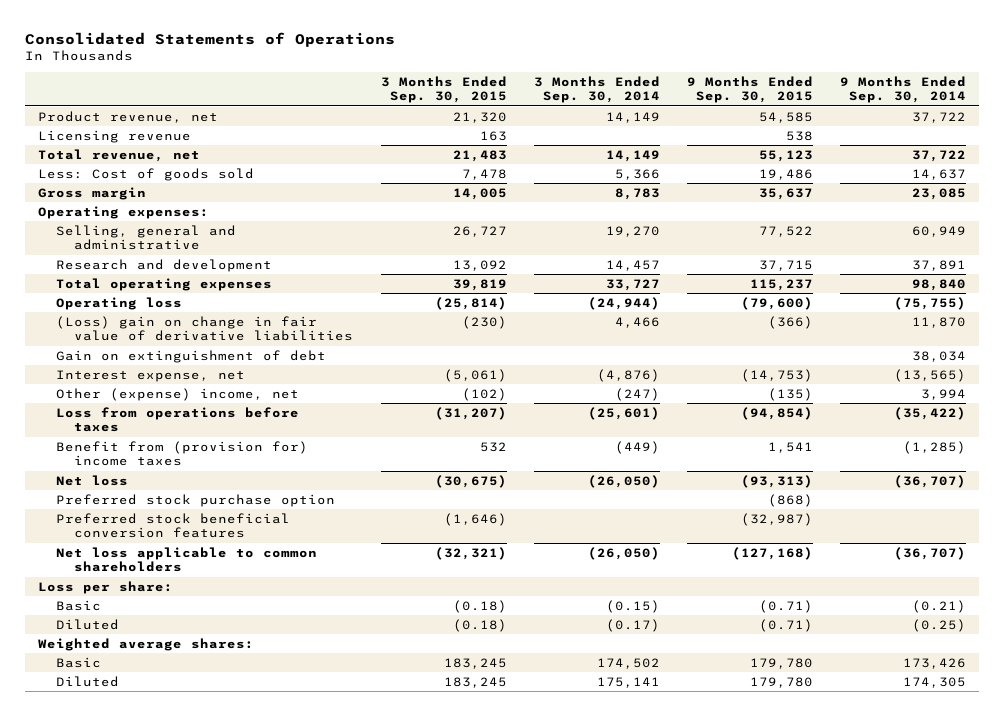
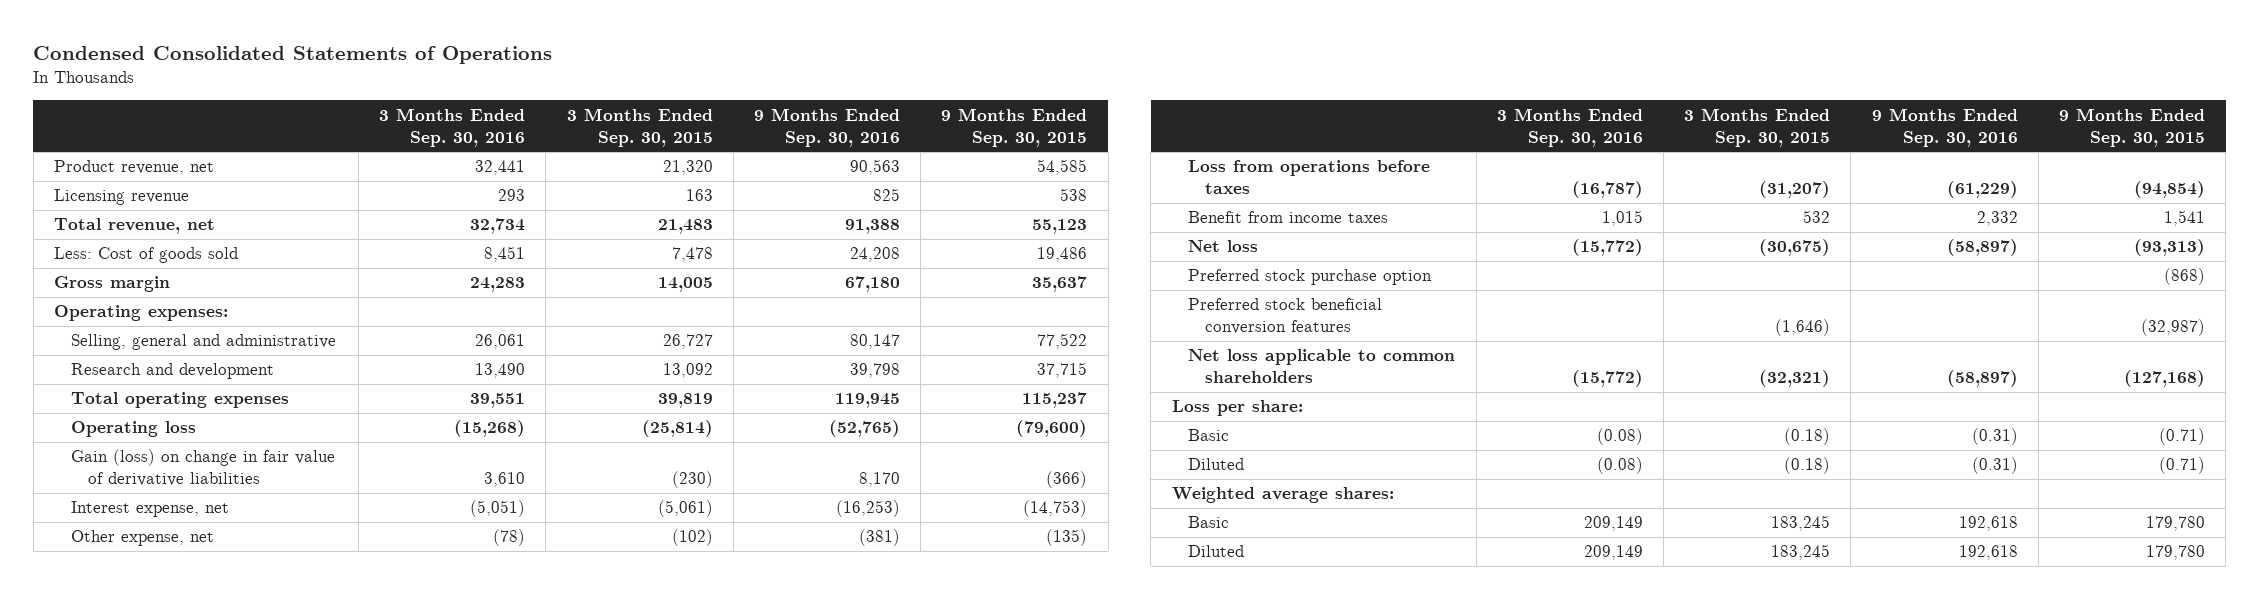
[24,31,395,47] Consolidated Statements of Operations -> [33,46,553,65] Condensed Consolidated Statements of Operations
[533,75,660,104] 3 Months Ended Sep. 30, 2014 -> none
[839,75,966,104] 9 Months Ended Sep. 30, 2014 -> none
none -> [379,107,526,147] 3 Months Ended Sep. 30, 2016
none -> [754,107,901,147] 9 Months Ended Sep. 30, 2016
[56,349,327,363] Gain on extinguishment of debt -> none
[56,315,354,342] (Loss) gain on change in fair value of derivative liabilities -> [70,449,335,487] Gain (loss) on change in fair value of derivative liabilities
[56,387,300,401] Other (expense) income, net -> [70,530,214,547] Other expense, net
[56,440,309,467] Benefit from (provision for) income taxes -> [1188,211,1389,224] Benefit from income taxes

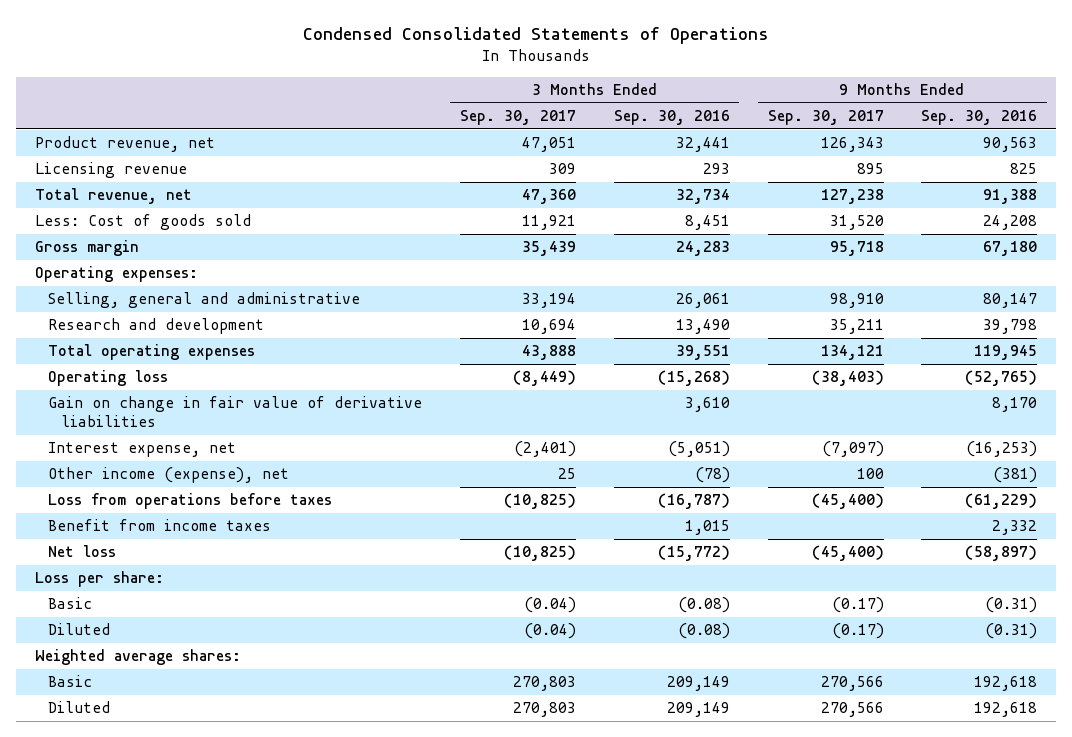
[566,107,713,147] 3 Months Ended Sep. 30, 2015 -> none
[941,107,1088,147] 9 Months Ended Sep. 30, 2015 -> none
none -> [459,110,576,126] Sep. 30, 2017
none -> [767,110,884,126] Sep. 30, 2017
[70,449,335,487] Gain (loss) on change in fair value of derivative liabilities -> [48,396,423,428] Gain on change in fair value of derivative liabilities
[70,530,214,547] Other expense, net -> [48,467,290,484] Other income (expense), net
[1188,269,1433,286] Preferred stock purchase option -> none
[1188,298,1383,335] Preferred stock beneficial conversion features -> none
[1188,349,1456,384] Net loss applicable to common shareholders -> none

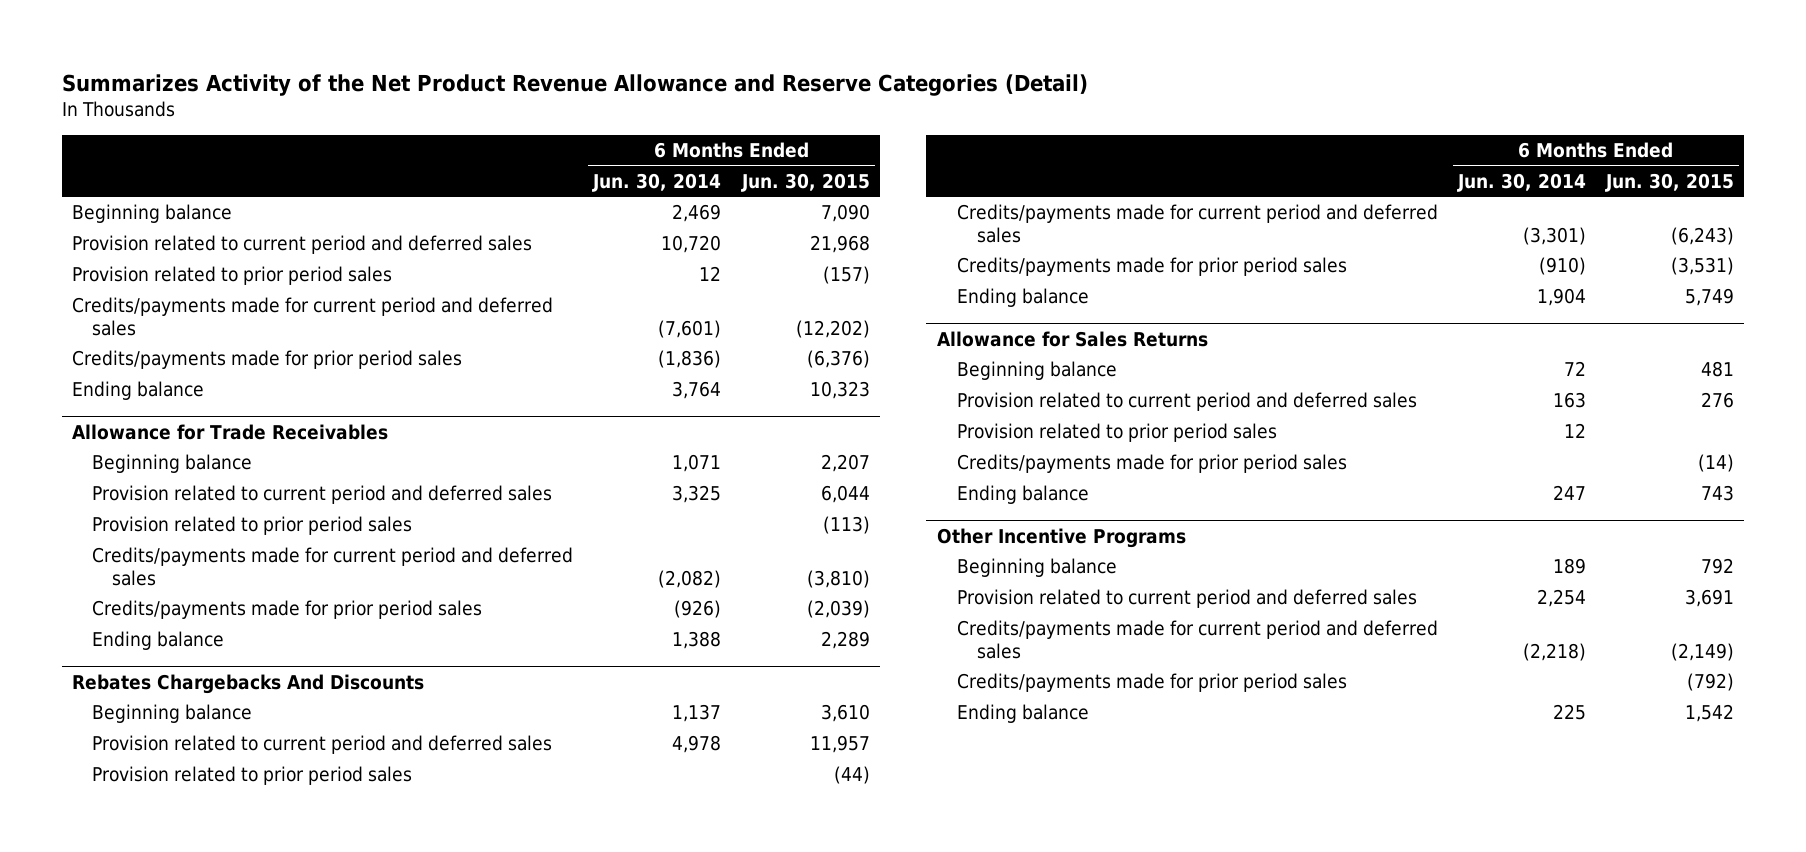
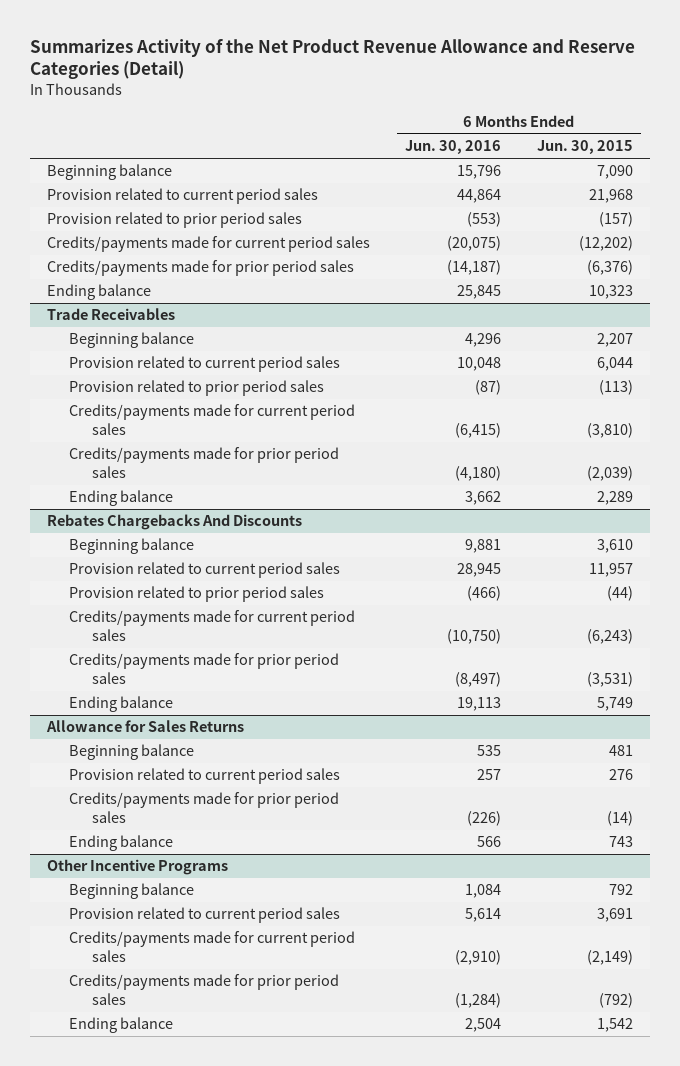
[592,172,722,192] Jun. 30, 2014 -> none
none -> [405,140,502,155] Jun. 30, 2016
[72,235,533,255] Provision related to current period and deferred sales -> [47,188,319,205] Provision related to current period sales
[72,297,554,336] Credits/payments made for current period and deferred sales -> [47,236,371,253] Credits/payments made for current period sales
[72,423,389,440] Allowance for Trade Receivables -> [47,308,176,321] Trade Receivables
[92,485,553,505] Provision related to current period and deferred sales -> [69,356,341,373] Provision related to current period sales
[92,547,574,586] Credits/payments made for current period and deferred sales -> [69,404,356,436] Credits/payments made for current period sales
[92,735,553,755] Provision related to current period and deferred sales -> [69,562,341,579] Provision related to current period sales
[956,204,1438,243] Credits/payments made for current period and deferred sales -> [69,610,356,642] Credits/payments made for current period sales
[956,423,1277,443] Provision related to prior period sales -> none
[956,392,1417,412] Provision related to current period and deferred sales -> [69,768,341,785] Provision related to current period sales
[956,589,1417,609] Provision related to current period and deferred sales -> [69,907,341,924] Provision related to current period sales
[956,620,1438,659] Credits/payments made for current period and deferred sales -> [69,931,356,963] Credits/payments made for current period sales

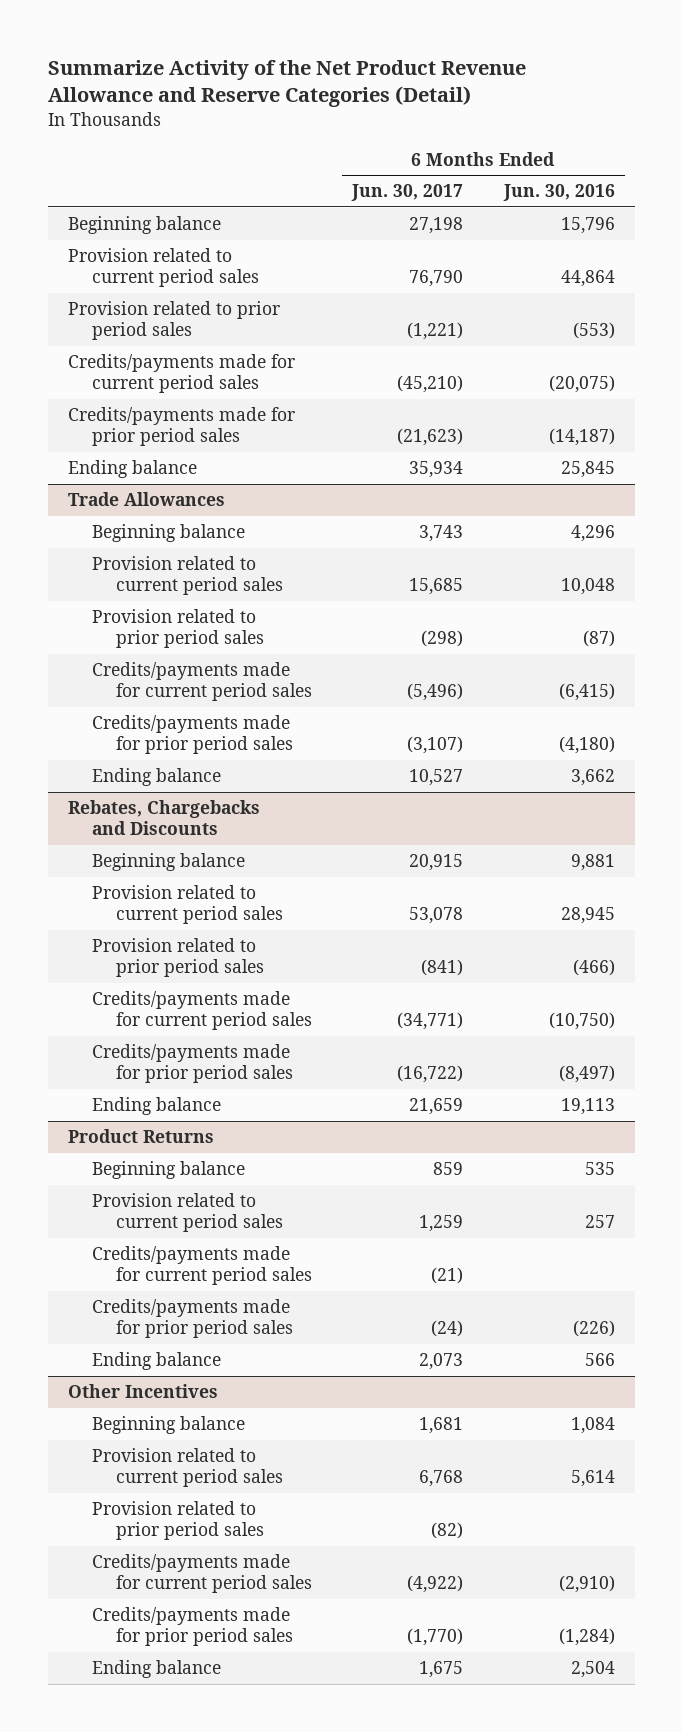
[29,38,635,80] Summarizes Activity of the Net Product Revenue Allowance and Reserve Categories (Detail) -> [47,59,526,108] Summarize Activity of the Net Product Revenue Allowance and Reserve Categories (Detail)
[536,140,633,155] Jun. 30, 2015 -> none
none -> [351,184,464,202] Jun. 30, 2017
[47,308,176,321] Trade Receivables -> [67,492,225,507] Trade Allowances
[47,514,303,531] Rebates Chargebacks And Discounts -> [67,800,260,836] Rebates, Chargebacks and Discounts
[46,720,245,733] Allowance for Sales Returns -> [67,1129,214,1144] Product Returns
none -> [91,1246,312,1286] Credits/payments made for current period sales
[47,859,229,876] Other Incentive Programs -> [67,1384,218,1399] Other Incentives
none -> [91,1501,264,1541] Provision related to prior period sales

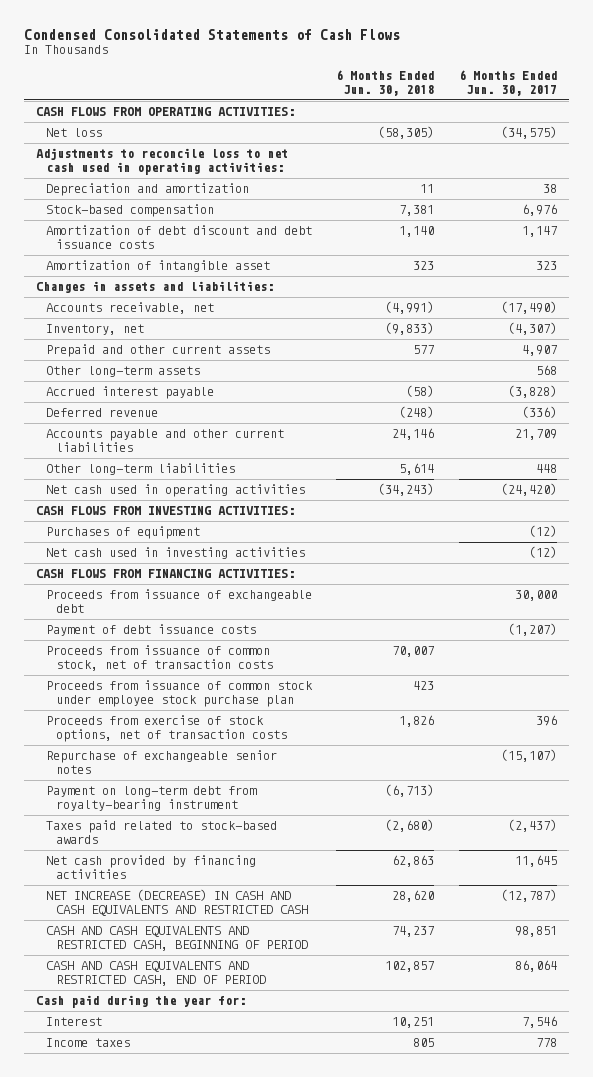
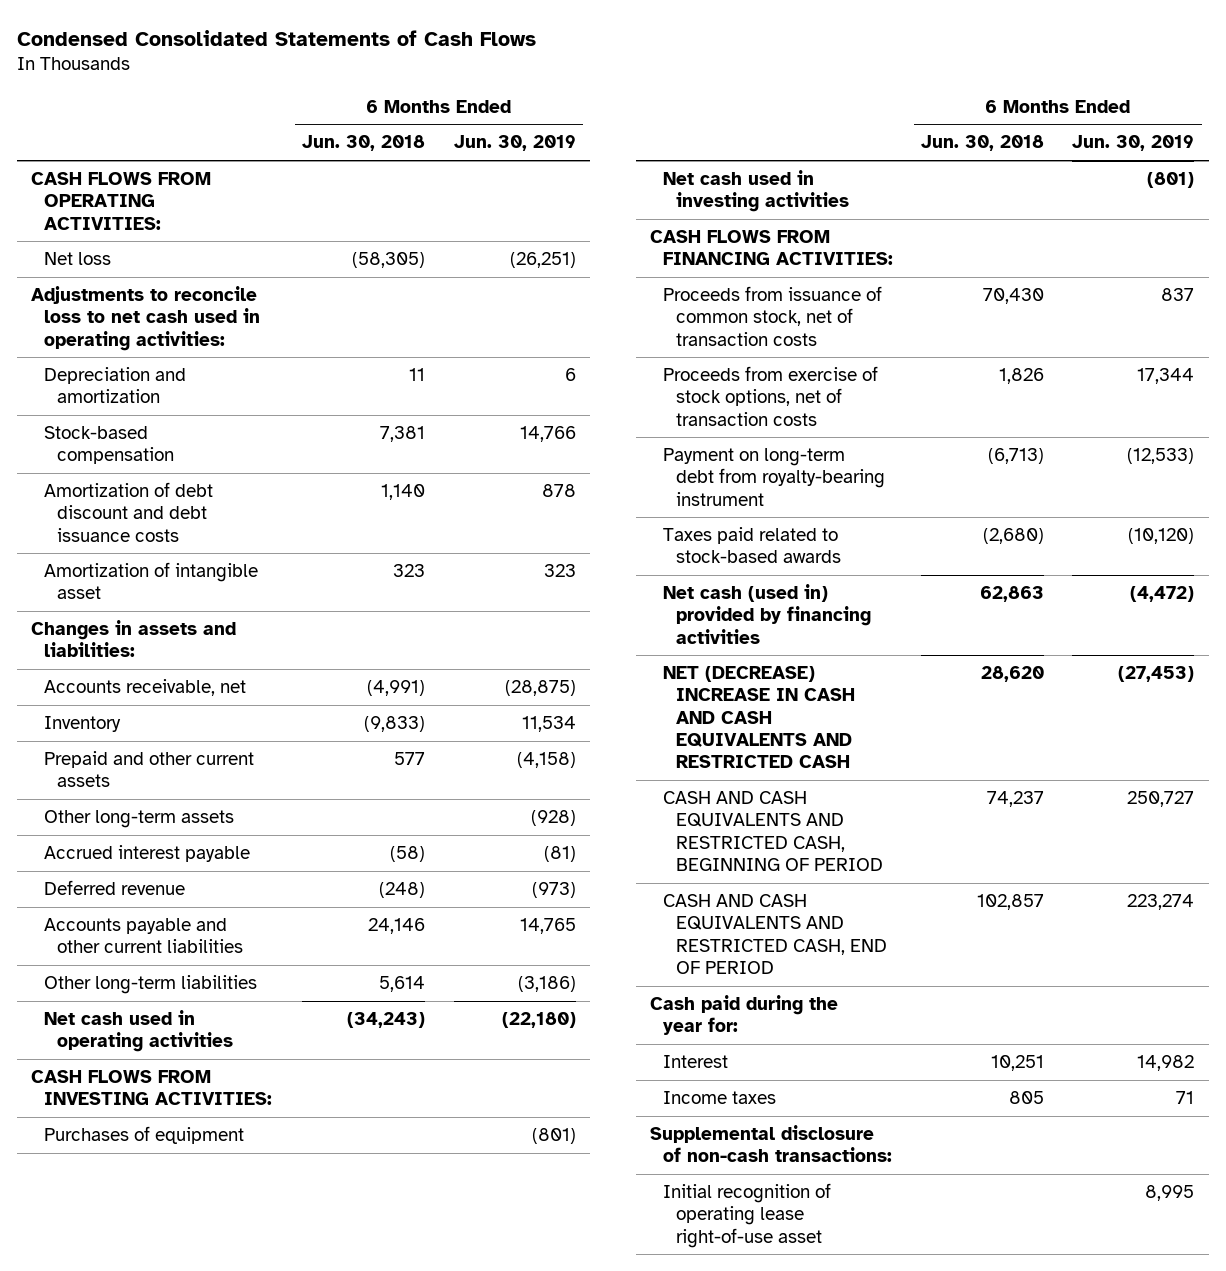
[458,70,557,96] 6 Months Ended Jun. 30, 2017 -> none
none -> [453,135,576,152] Jun. 30, 2019
[46,324,145,336] Inventory, net -> [44,716,122,733] Inventory
[46,589,313,613] Proceeds from issuance of exchangeable debt -> none
[46,624,257,637] Payment of debt issuance costs -> none
[46,680,314,707] Proceeds from issuance of common stock under employee stock purchase plan -> none
[392,646,435,658] 70,007 -> [983,288,1045,305] 70,430
[46,750,278,774] Repurchase of exchangeable senior notes -> none
[46,855,257,879] Net cash provided by financing activities -> [662,584,871,644] Net cash (used in) provided by financing activities
[46,889,308,916] NET INCREASE (DECREASE) IN CASH AND CASH EQUIVALENTS AND RESTRICTED CASH -> [662,666,855,769] NET (DECREASE) INCREASE IN CASH AND CASH EQUIVALENTS AND RESTRICTED CASH
none -> [649,1125,892,1163] Supplemental disclosure of non-cash transactions:
none -> [662,1183,831,1248] Initial recognition of operating lease right-of-use asset

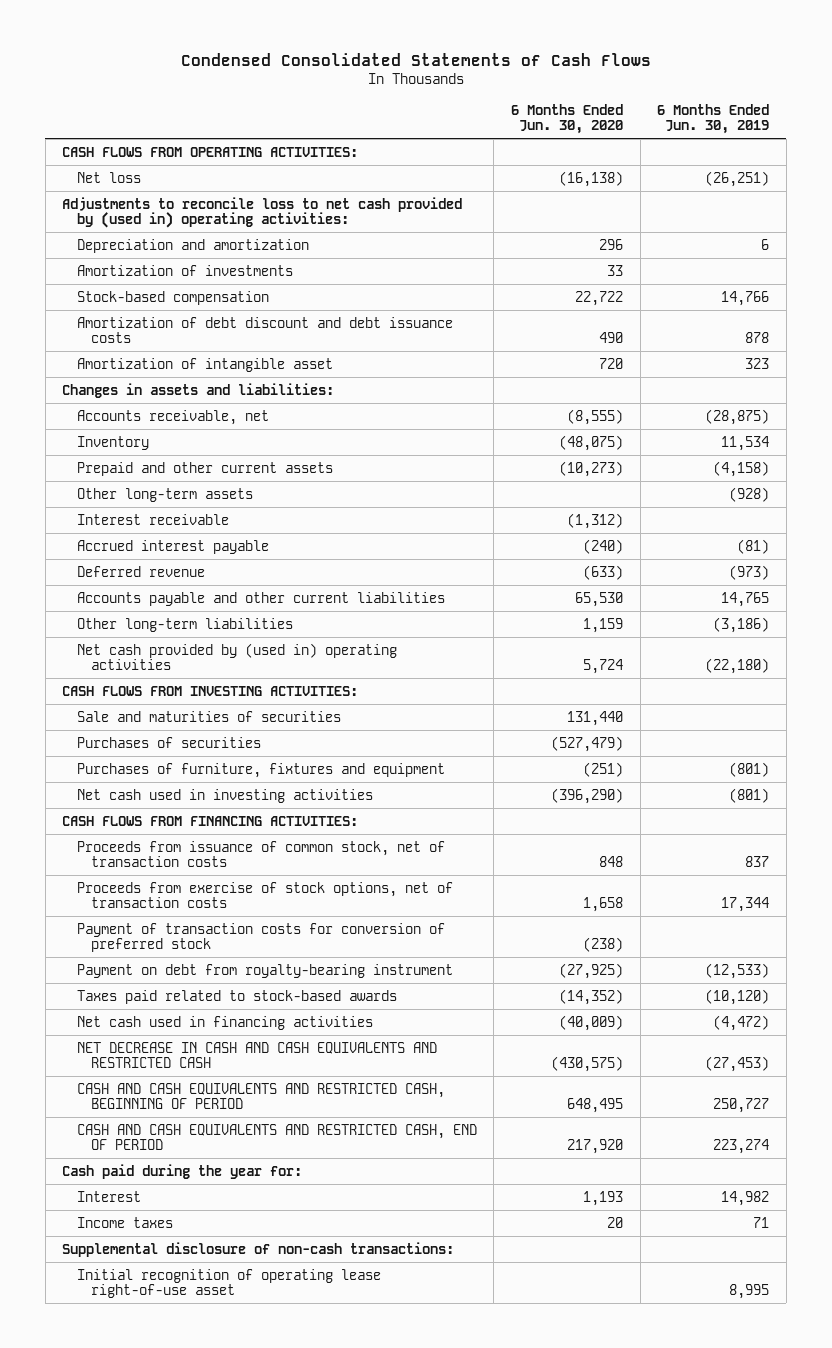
[302,135,426,152] Jun. 30, 2018 -> none
none -> [510,103,623,135] 6 Months Ended Jun. 30, 2020
[31,286,261,351] Adjustments to reconcile loss to net cash used in operating activities: -> [62,196,463,228] Adjustments to reconcile loss to net cash provided by (used in) operating activities:
none -> [76,264,293,276] Amortization of investments
none -> [76,513,229,525] Interest receivable
[44,1010,233,1053] Net cash used in operating activities -> [76,642,397,670] Net cash provided by (used in) operating activities
none -> [76,710,341,722] Sale and maturities of securities
none -> [76,736,261,748] Purchases of securities
[44,1126,245,1145] Purchases of equipment -> [76,762,445,778] Purchases of furniture, fixtures and equipment
none -> [76,922,445,952] Payment of transaction costs for conversion of preferred stock
[662,448,885,506] Payment on long-term debt from royalty-bearing instrument -> [76,963,453,978] Payment on debt from royalty-bearing instrument
[662,584,871,644] Net cash (used in) provided by financing activities -> [76,1015,373,1030] Net cash used in financing activities
[662,666,855,769] NET (DECREASE) INCREASE IN CASH AND CASH EQUIVALENTS AND RESTRICTED CASH -> [76,1041,437,1068] NET DECREASE IN CASH AND CASH EQUIVALENTS AND RESTRICTED CASH

